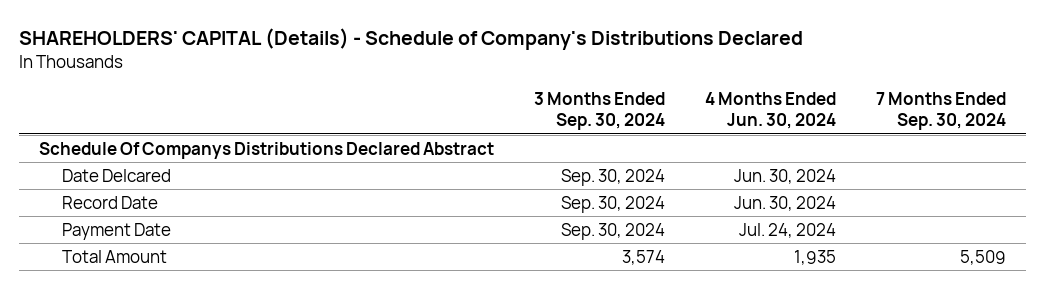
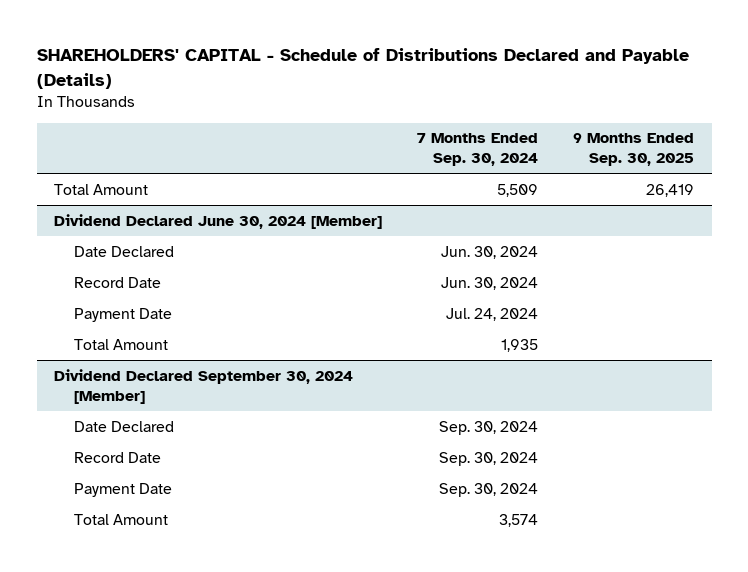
[19,28,804,51] SHAREHOLDERS' CAPITAL (Details) - Schedule of Company's Distributions Declared -> [36,48,689,89] SHAREHOLDERS' CAPITAL - Schedule of Distributions Declared and Payable (Details)
[534,91,666,131] 3 Months Ended Sep. 30, 2024 -> none
[705,91,837,130] 4 Months Ended Jun. 30, 2024 -> none
none -> [573,133,695,167] 9 Months Ended Sep. 30, 2025
[39,141,495,159] Schedule Of Companys Distributions Declared Abstract -> none
[61,168,171,182] Date Delcared -> none
[61,195,158,209] Record Date -> none
[61,222,171,240] Payment Date -> none
none -> [54,213,383,229] Dividend Declared June 30, 2024 [Member]
none -> [74,245,175,257] Date Declared
none -> [74,276,162,288] Record Date
none -> [74,307,173,322] Payment Date
none -> [74,338,169,350] Total Amount
none -> [54,368,354,404] Dividend Declared September 30, 2024 [Member]
none -> [74,420,175,432] Date Declared
none -> [74,451,162,463] Record Date
none -> [74,482,173,497] Payment Date
none -> [74,513,169,525] Total Amount

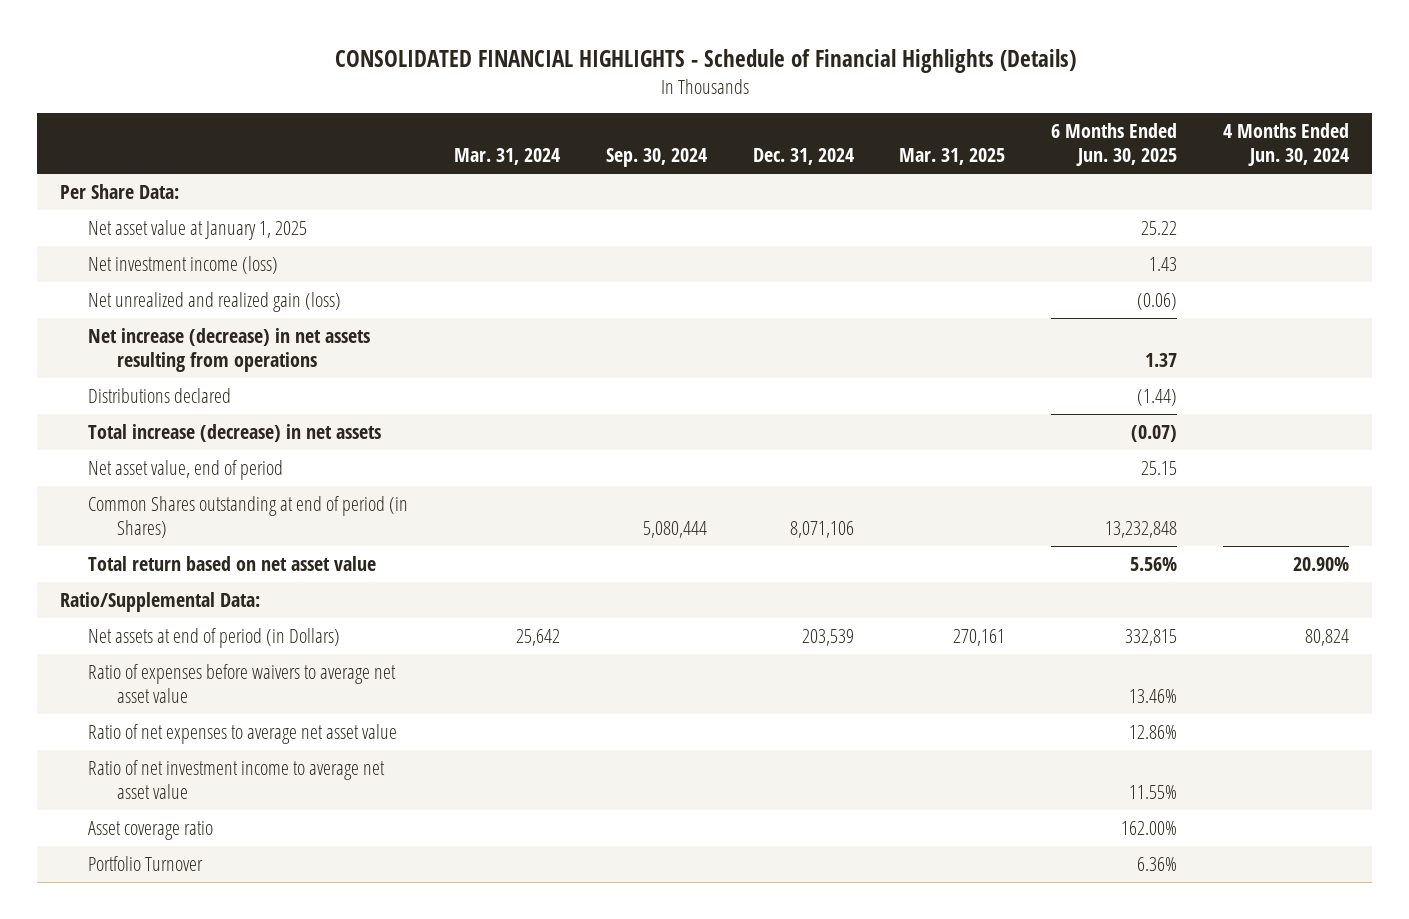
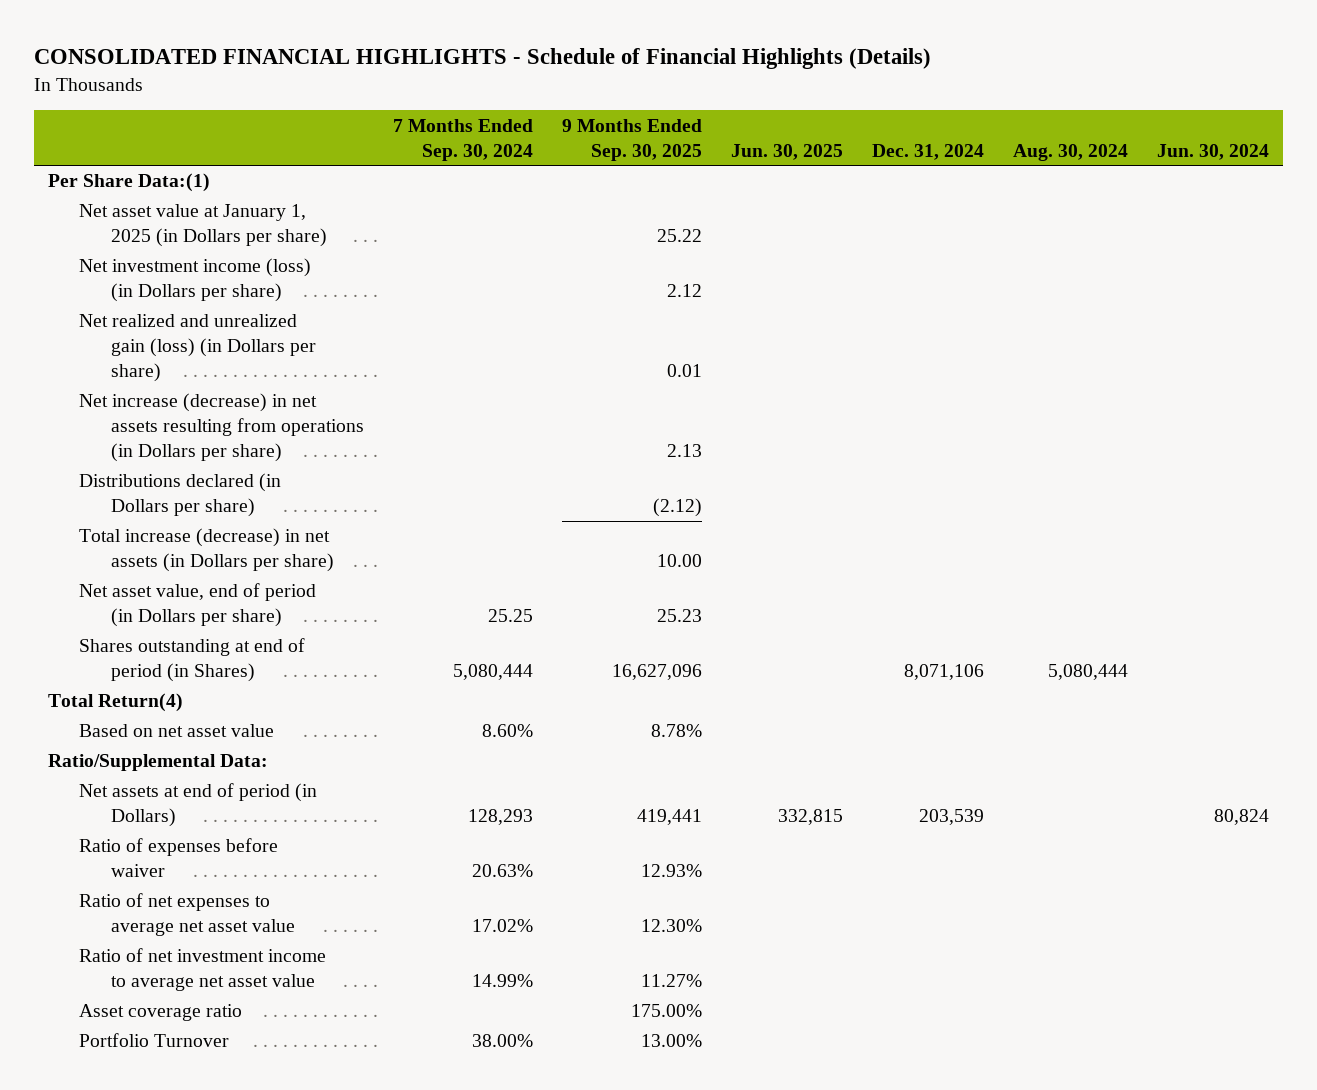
[454,148,561,166] Mar. 31, 2024 -> none
[605,148,707,168] Sep. 30, 2024 -> none
[899,148,1006,166] Mar. 31, 2025 -> none
[1051,123,1178,167] 6 Months Ended Jun. 30, 2025 -> none
[1223,123,1350,167] 4 Months Ended Jun. 30, 2024 -> none
none -> [392,118,533,161] 7 Months Ended Sep. 30, 2024
none -> [561,118,702,161] 9 Months Ended Sep. 30, 2025
none -> [730,143,843,160] Jun. 30, 2025
none -> [1012,143,1128,161] Aug. 30, 2024
none -> [1156,143,1269,160] Jun. 30, 2024
[59,184,179,200] Per Share Data: -> [48,173,211,193] Per Share Data:(1)
[88,220,308,241] Net asset value at January 1, 2025 -> [79,204,327,248] Net asset value at January 1, 2025 (in Dollars per share)
[88,256,279,275] Net investment income (loss) -> [79,258,312,303] Net investment income (loss) (in Dollars per share)
[88,292,342,313] Net unrealized and realized gain (loss) -> [79,314,316,383] Net realized and unrealized gain (loss) (in Dollars per share)
[88,328,371,372] Net increase (decrease) in net assets resulting from operations -> [79,393,364,463] Net increase (decrease) in net assets resulting from operations (in Dollars per share)
[88,388,232,404] Distributions declared -> [79,473,282,518] Distributions declared (in Dollars per share)
[88,424,382,443] Total increase (decrease) in net assets -> [79,528,334,573] Total increase (decrease) in net assets (in Dollars per share)
[88,460,284,481] Net asset value, end of period -> [79,583,317,628] Net asset value, end of period (in Dollars per share)
[88,496,409,538] Common Shares outstanding at end of period (in Shares) -> [79,638,306,683] Shares outstanding at end of period (in Shares)
none -> [48,693,184,713] Total Return(4)
[88,556,377,572] Total return based on net asset value -> [79,724,275,738] Based on net asset value
[88,664,397,703] Ratio of expenses before waivers to average net asset value -> [79,838,279,878] Ratio of expenses before waiver

